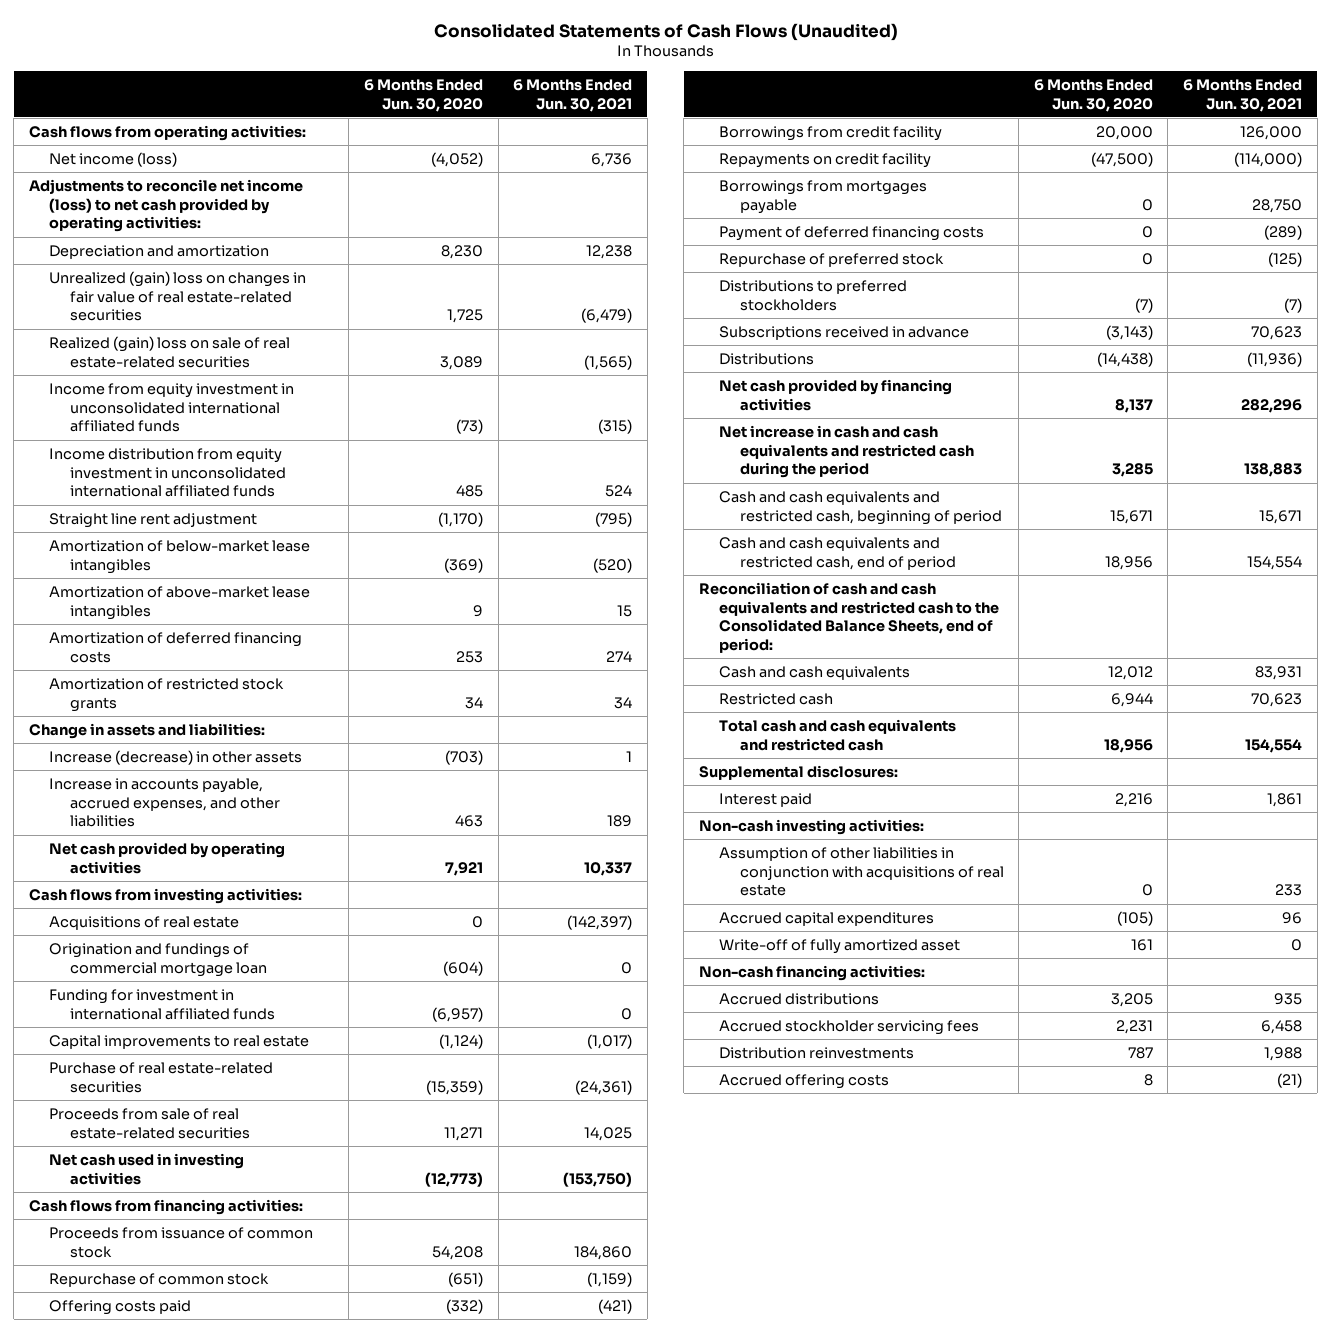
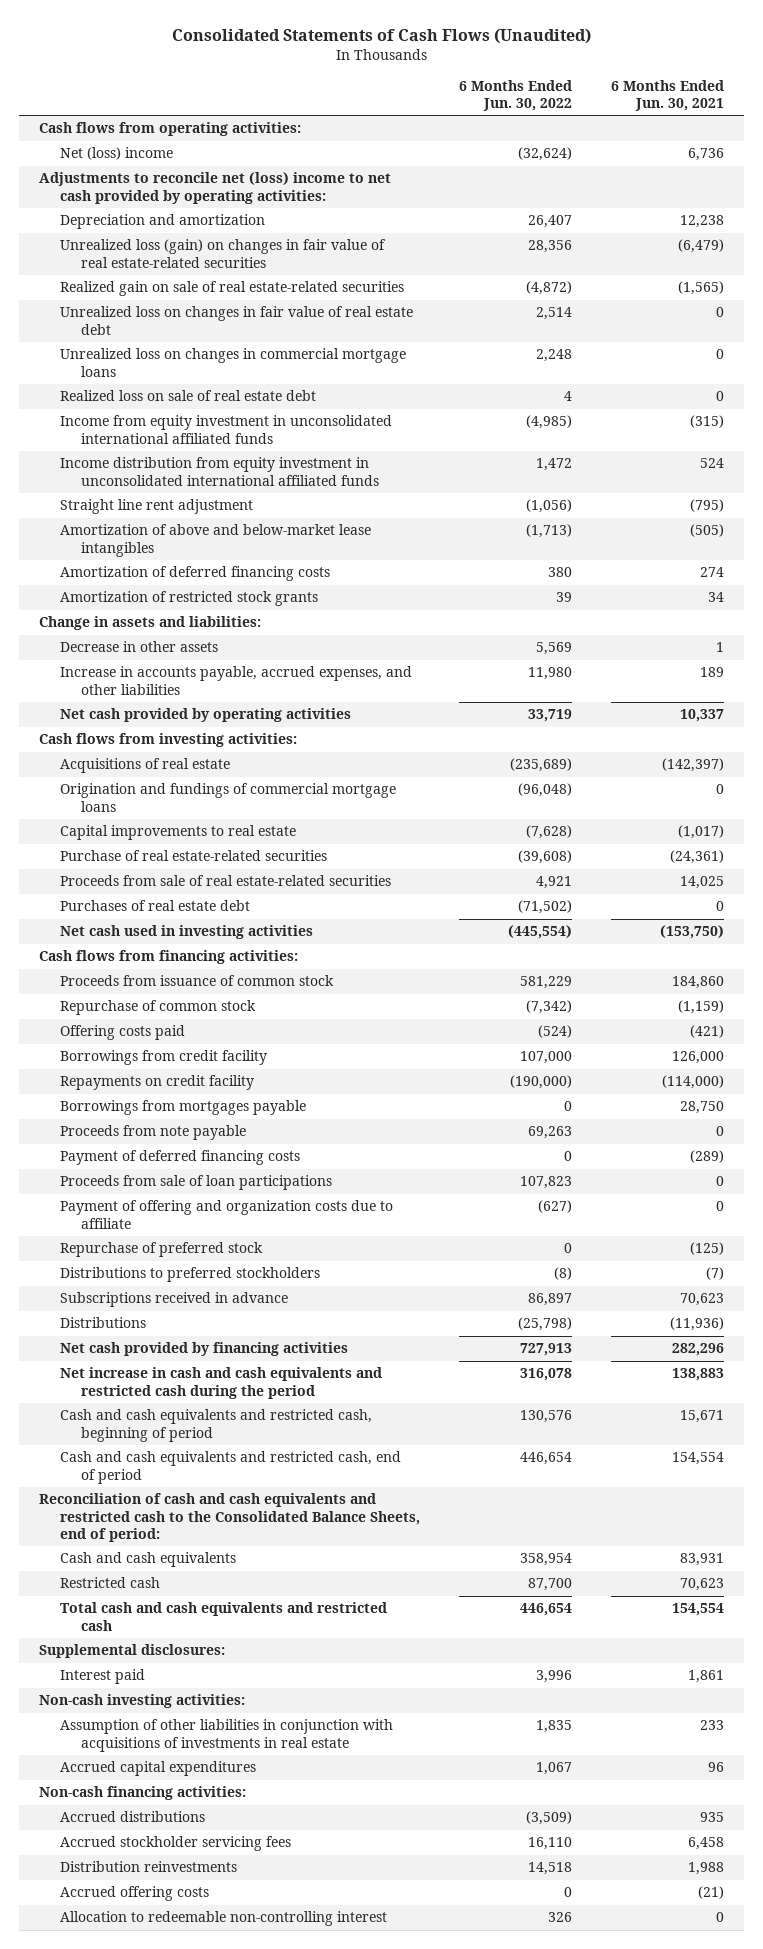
[363,79,483,112] 6 Months Ended Jun. 30, 2020 -> none
none -> [459,79,573,112] 6 Months Ended Jun. 30, 2022
[49,152,178,168] Net income (loss) -> [59,147,173,161] Net (loss) income
[29,179,304,233] Adjustments to reconcile net income (loss) to net cash provided by operating activities: -> [38,172,391,204] Adjustments to reconcile net (loss) income to net cash provided by operating activities:
[49,271,307,322] Unrealized (gain) loss on changes in fair value of real estate-related securities -> [59,239,386,268] Unrealized loss (gain) on changes in fair value of real estate-related securities
[49,336,291,368] Realized (gain) loss on sale of real estate-related securities -> [59,281,404,297] Realized gain on sale of real estate-related securities
none -> [59,306,413,335] Unrealized loss on changes in fair value of real estate debt
none -> [59,348,406,377] Unrealized loss on changes in commercial mortgage loans
none -> [59,390,316,402] Realized loss on sale of real estate debt
[49,586,311,620] Amortization of above-market lease intangibles -> none
[49,540,311,574] Amortization of below-market lease intangibles -> [59,524,371,557] Amortization of above and below-market lease intangibles
[593,557,633,573] (520) -> [690,524,725,538] (505)
[49,750,303,766] Increase (decrease) in other assets -> [59,641,218,653] Decrease in other assets
[49,989,275,1020] Funding for investment in international affiliated funds -> none
[49,943,267,977] Origination and fundings of commercial mortgage loan -> [59,783,396,812] Origination and fundings of commercial mortgage loans
none -> [59,900,250,912] Purchases of real estate debt
none -> [59,1125,246,1141] Proceeds from note payable
none -> [59,1175,332,1191] Proceeds from sale of loan participations
none -> [59,1200,393,1229] Payment of offering and organization costs due to affiliate
[719,847,1004,897] Assumption of other liabilities in conjunction with acquisitions of real estate -> [59,1719,393,1752] Assumption of other liabilities in conjunction with acquisitions of investments in real estate
[719,939,961,955] Write-off of fully amortized asset -> none
none -> [59,1911,387,1927] Allocation to redeemable non-controlling interest

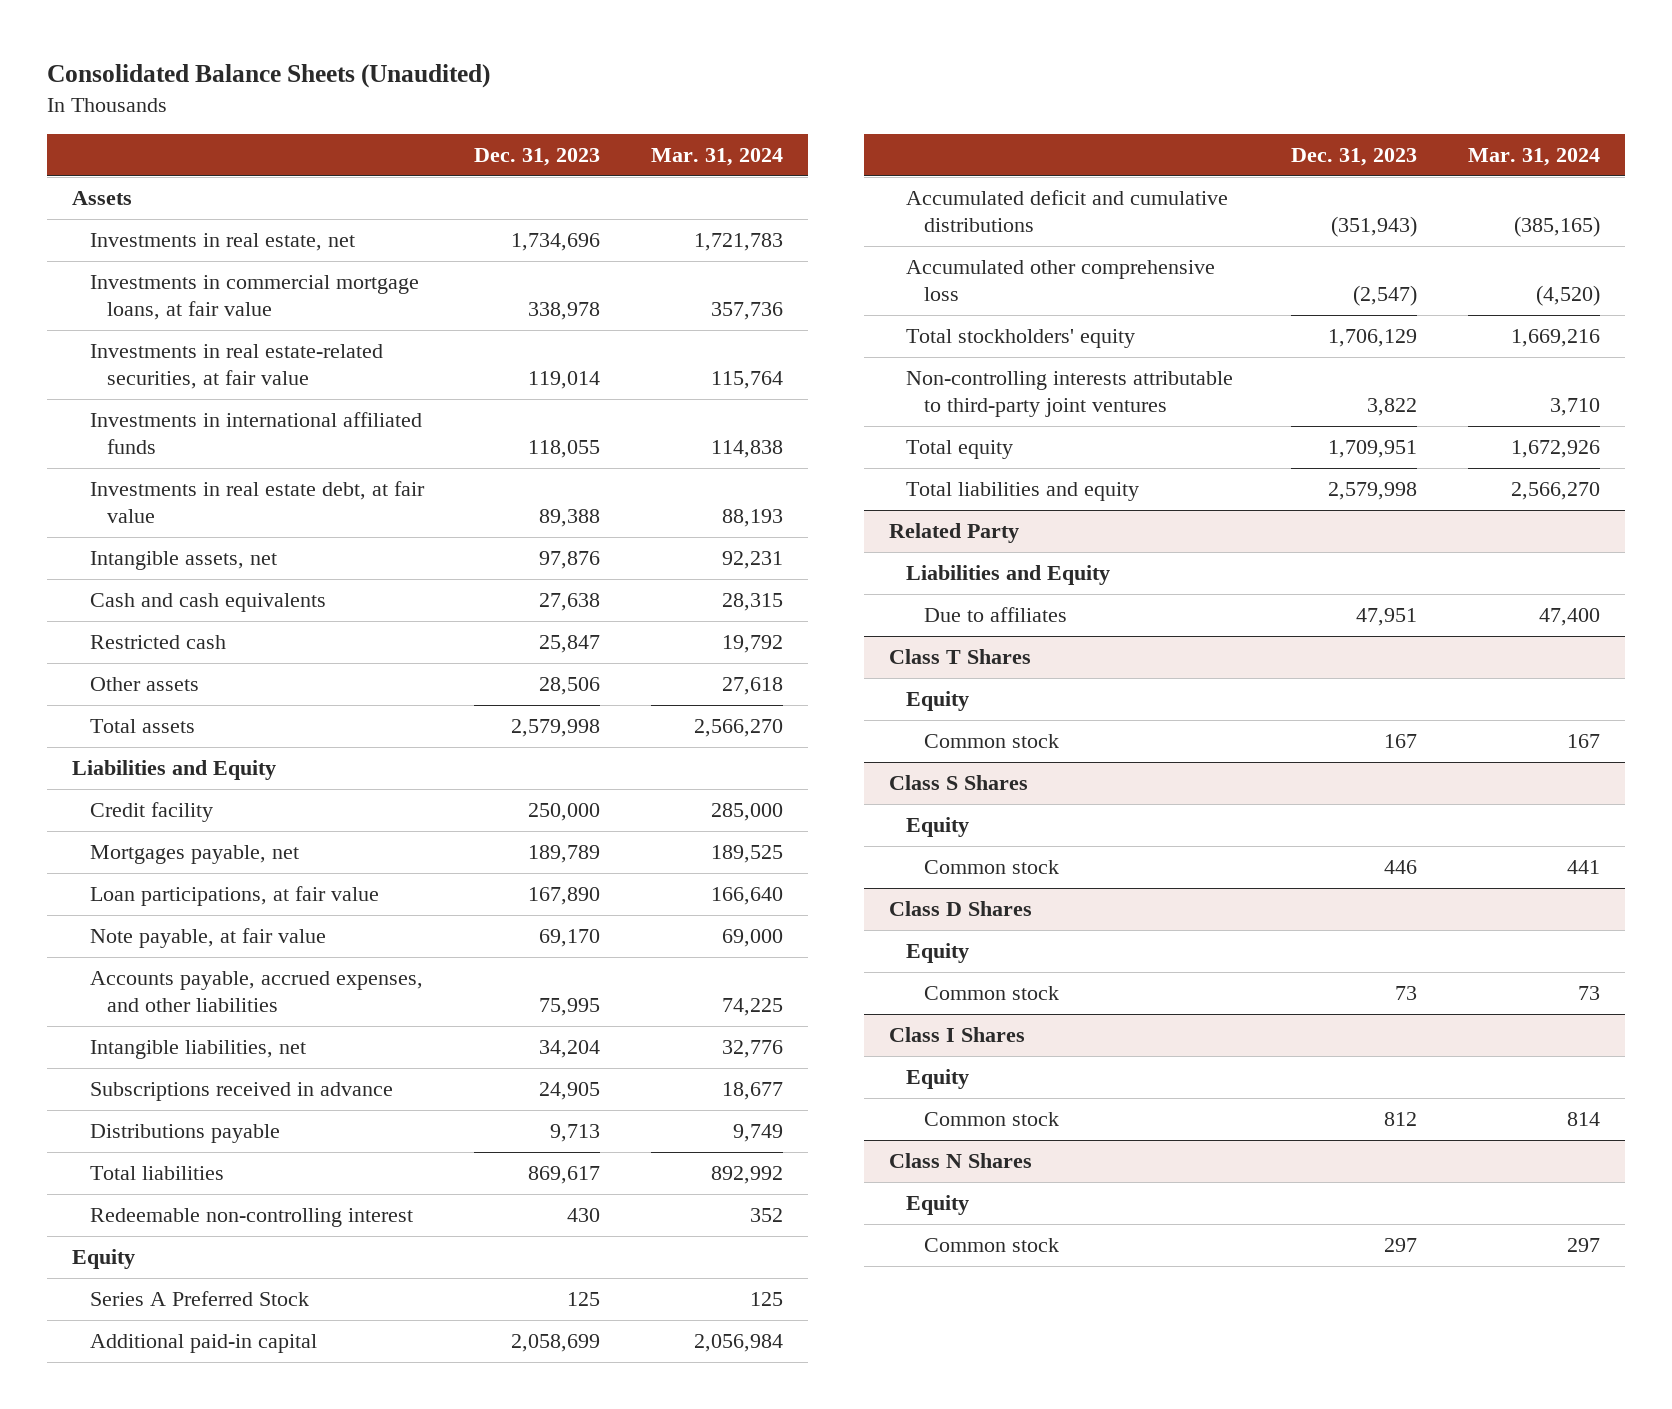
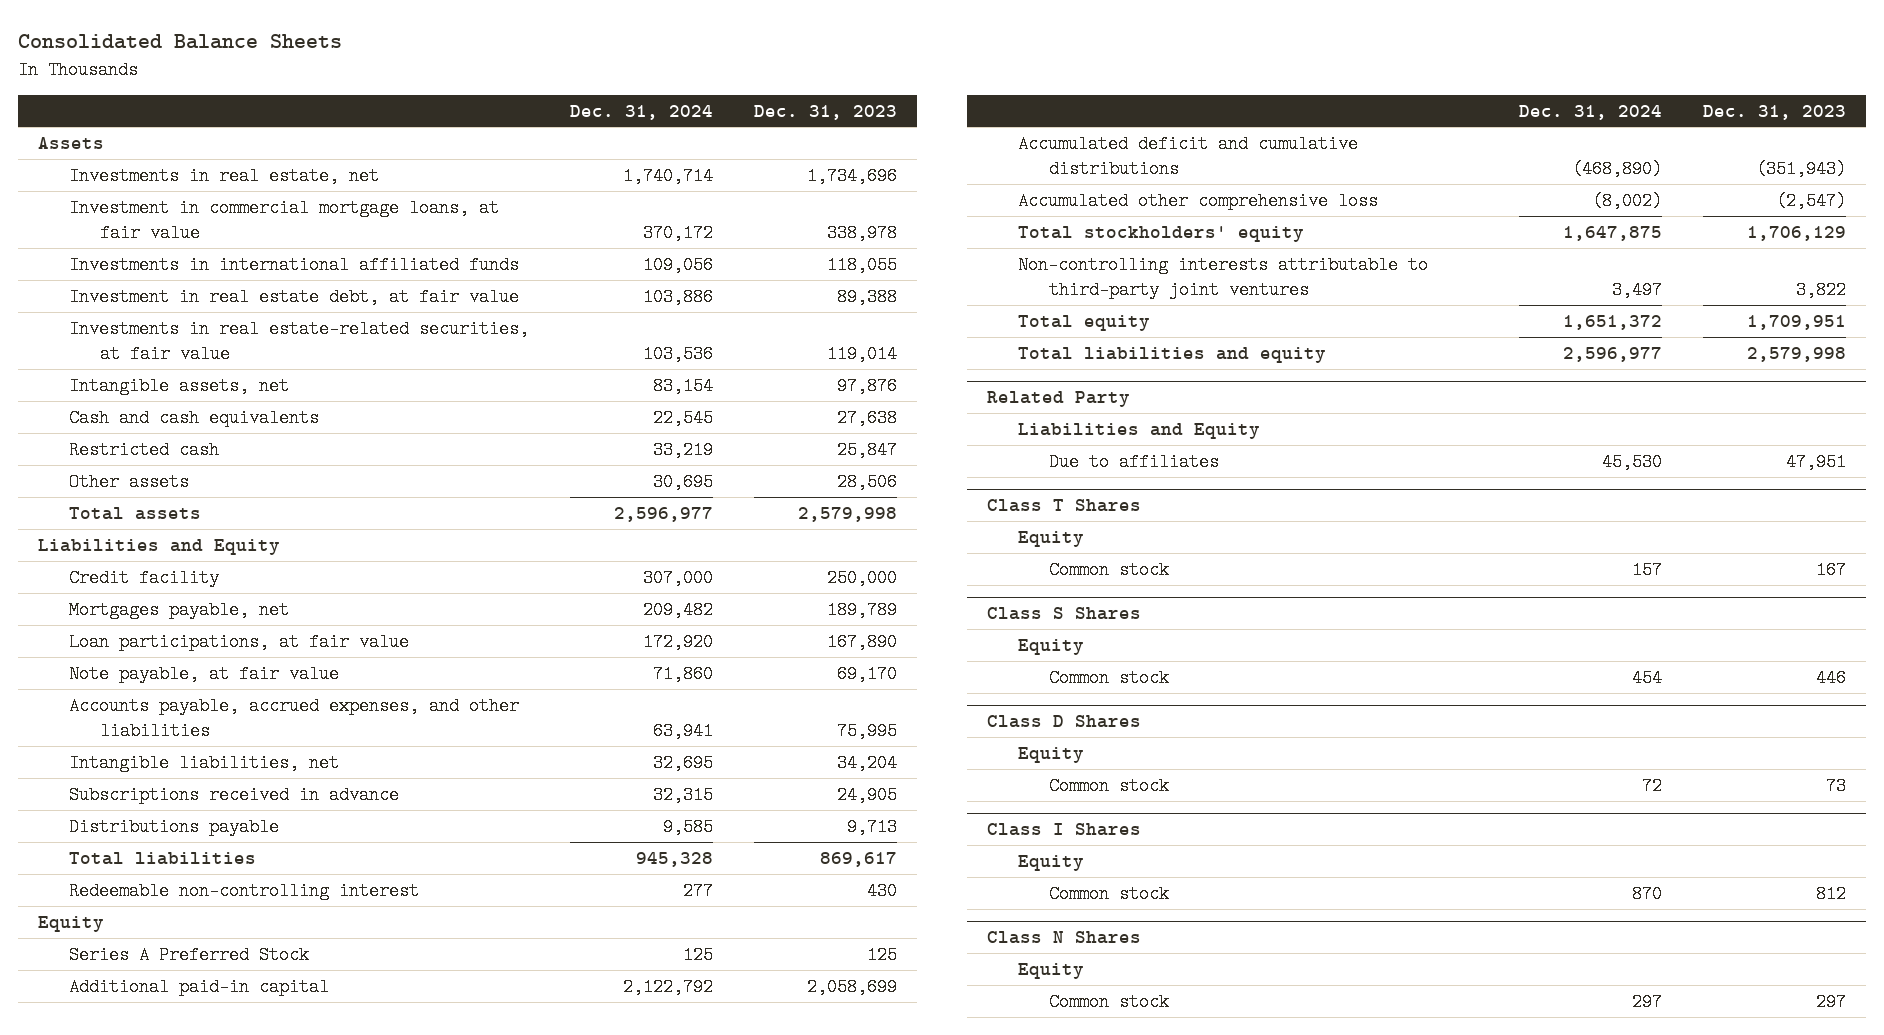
[47,63,491,88] Consolidated Balance Sheets (Unaudited) -> [17,34,342,50] Consolidated Balance Sheets
[651,147,784,166] Mar. 31, 2024 -> none
none -> [570,104,714,120] Dec. 31, 2024
[89,275,419,320] Investments in commercial mortgage loans, at fair value -> [69,198,500,242] Investment in commercial mortgage loans, at fair value
[89,481,425,523] Investments in real estate debt, at fair value -> [69,287,520,306] Investment in real estate debt, at fair value
[89,344,383,389] Investments in real estate-related securities, at fair value -> [69,319,530,363] Investments in real estate-related securities, at fair value

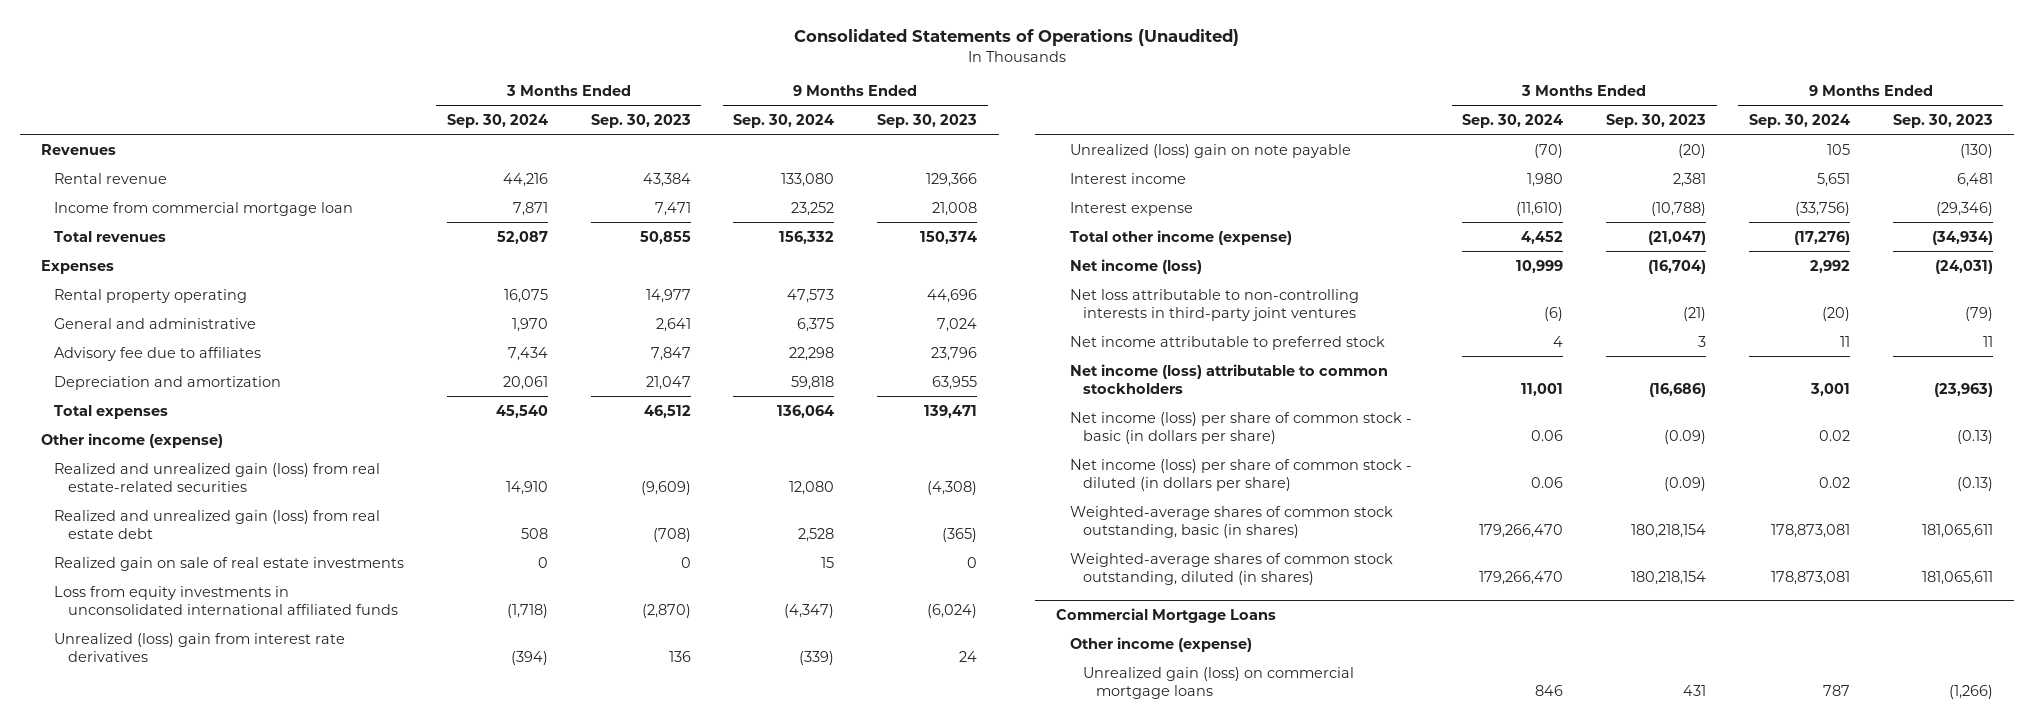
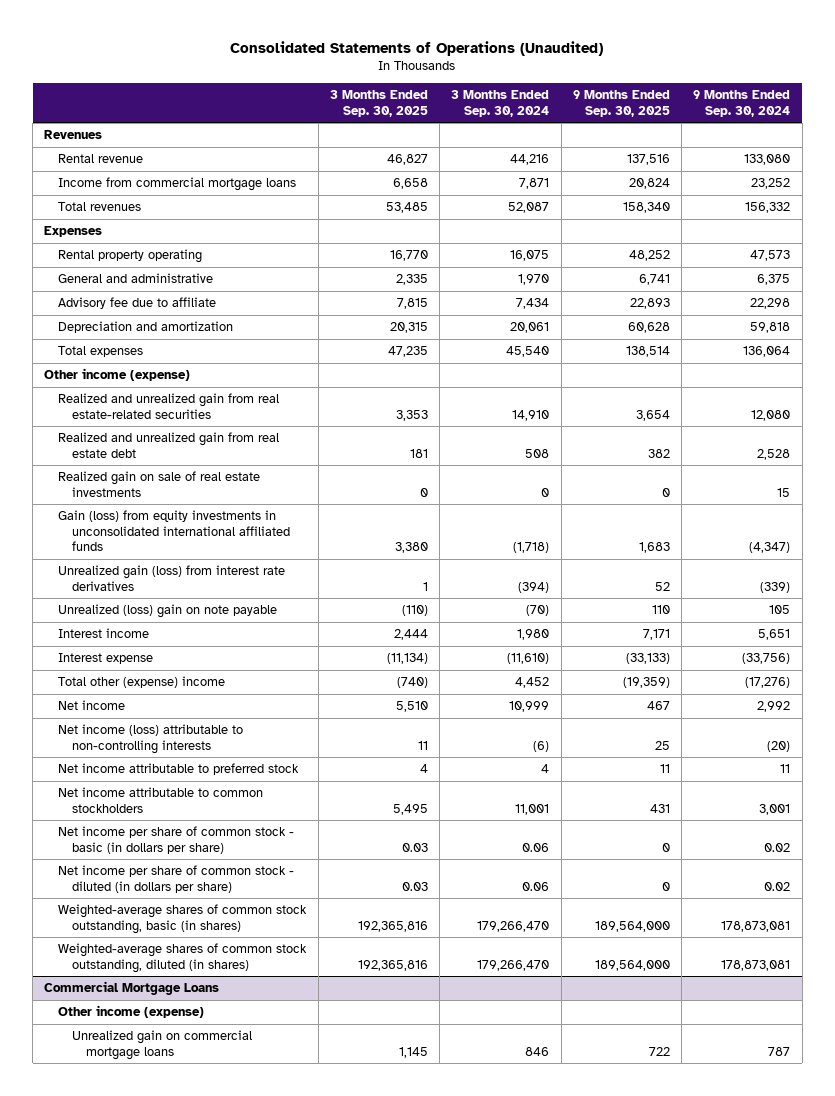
[590,113,691,128] Sep. 30, 2023 -> none
[877,113,978,128] Sep. 30, 2023 -> none
none -> [329,90,428,117] 3 Months Ended Sep. 30, 2025
none -> [572,90,670,117] 9 Months Ended Sep. 30, 2025
[54,201,354,216] Income from commercial mortgage loan -> [58,177,297,192] Income from commercial mortgage loans
[54,346,262,361] Advisory fee due to affiliates -> [58,297,217,310] Advisory fee due to affiliate
[54,462,381,492] Realized and unrealized gain (loss) from real estate-related securities -> [58,393,280,419] Realized and unrealized gain from real estate-related securities
[54,509,381,539] Realized and unrealized gain (loss) from real estate debt -> [58,432,280,458] Realized and unrealized gain from real estate debt
[54,585,398,615] Loss from equity investments in unconsolidated international affiliated funds -> [58,510,291,552] Gain (loss) from equity investments in unconsolidated international affiliated funds
[54,632,346,662] Unrealized (loss) gain from interest rate derivatives -> [58,565,286,591] Unrealized gain (loss) from interest rate derivatives
[1069,229,1292,245] Total other income (expense) -> [58,676,226,689] Total other (expense) income
[1069,258,1202,274] Net income (loss) -> [58,700,126,711] Net income
[1069,288,1359,321] Net loss attributable to non-controlling interests in third-party joint ventures -> [58,724,244,754] Net income (loss) attributable to non-controlling interests
[1069,363,1388,394] Net income (loss) attributable to common stockholders -> [58,787,264,813] Net income attributable to common stockholders
[1069,411,1412,444] Net income (loss) per share of common stock - basic (in dollars per share) -> [58,826,295,854] Net income per share of common stock - basic (in dollars per share)
[1069,458,1412,491] Net income (loss) per share of common stock - diluted (in dollars per share) -> [58,865,295,893] Net income per share of common stock - diluted (in dollars per share)
[1082,666,1354,699] Unrealized gain (loss) on commercial mortgage loans -> [72,1030,253,1060] Unrealized gain on commercial mortgage loans

